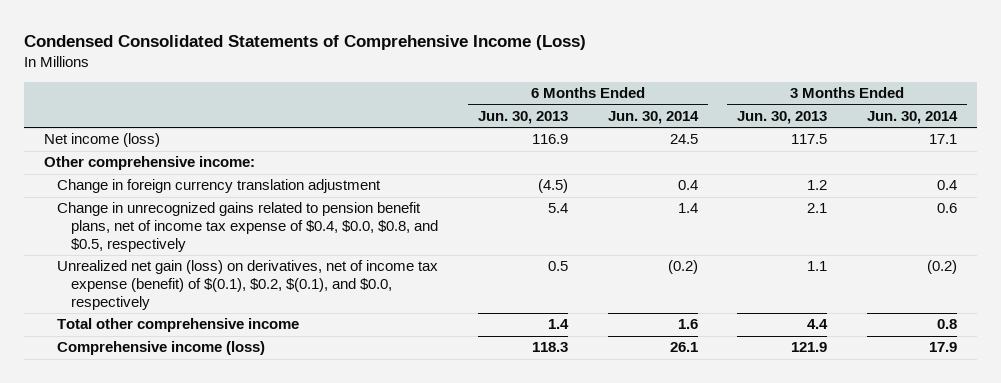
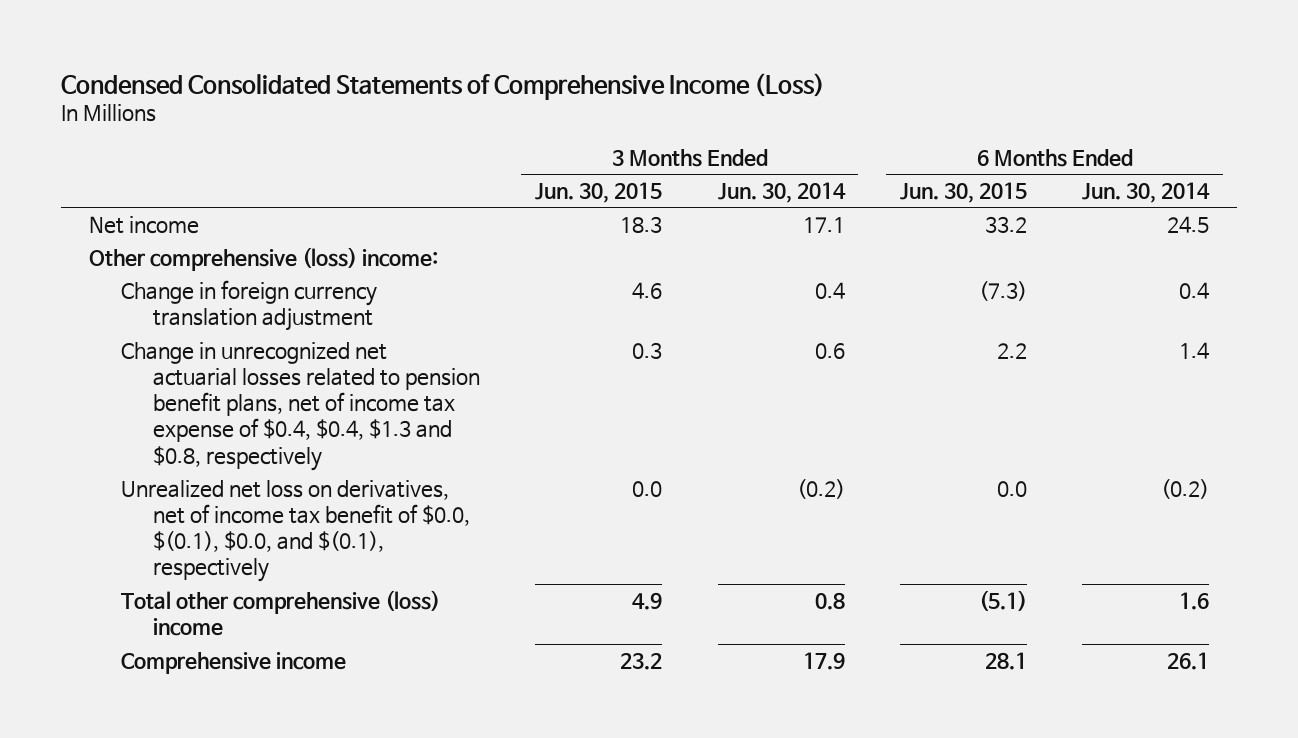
[477,110,568,124] Jun. 30, 2013 -> none
[737,110,828,124] Jun. 30, 2013 -> none
none -> [535,182,663,204] Jun. 30, 2015
none -> [899,182,1027,204] Jun. 30, 2015
[43,133,160,148] Net income (loss) -> [88,216,199,235] Net income
[43,156,255,171] Other comprehensive income: -> [88,247,438,272] Other comprehensive (loss) income:
[57,202,439,253] Change in unrecognized gains related to pension benefit plans, net of income tax expense of $0.4, $0.0, $0.8, and $0.5, respectively -> [120,342,481,471] Change in unrecognized net actuarial losses related to pension benefit plans, net of income tax expense of $0.4, $0.4, $1.3 and $0.8, respectively
[57,260,439,311] Unrealized net gain (loss) on derivatives, net of income tax expense (benefit) of $(0.1), $0.2, $(0.1), and $0.0, respectively -> [120,480,471,583] Unrealized net loss on derivatives, net of income tax benefit of $0.0, $(0.1), $0.0, and $(0.1), respectively
[57,318,300,333] Total other comprehensive income -> [120,590,440,637] Total other comprehensive (loss) income
[57,341,266,356] Comprehensive income (loss) -> [120,652,346,675] Comprehensive income

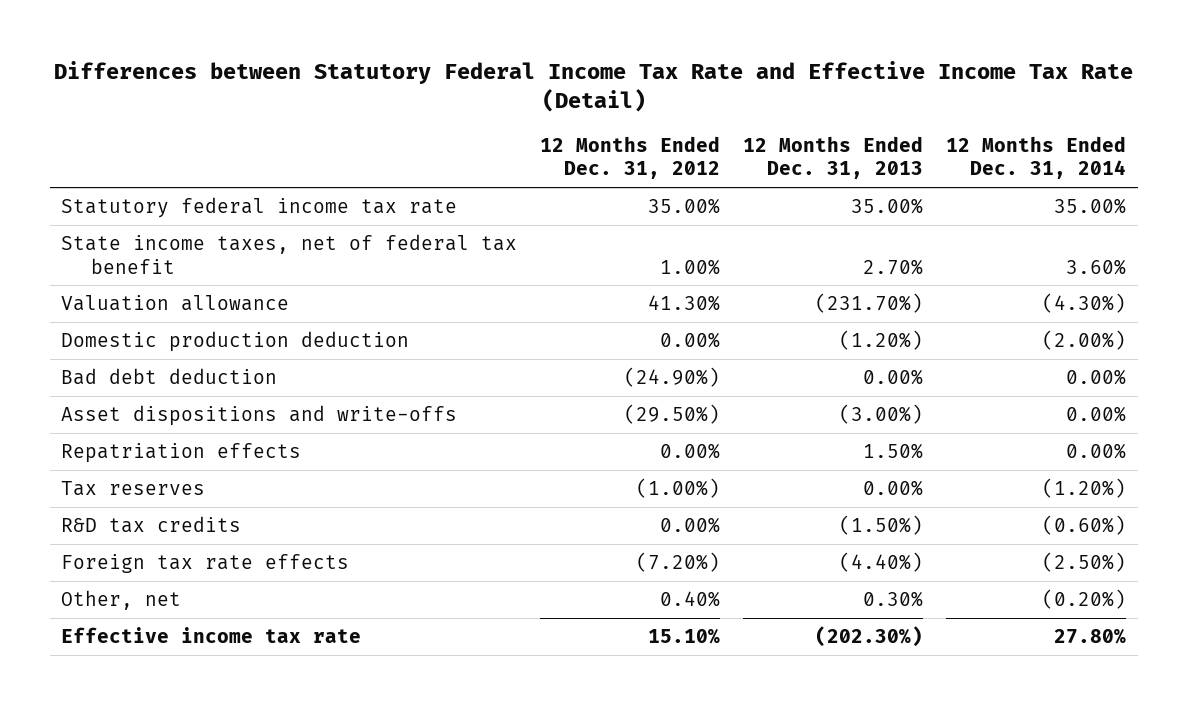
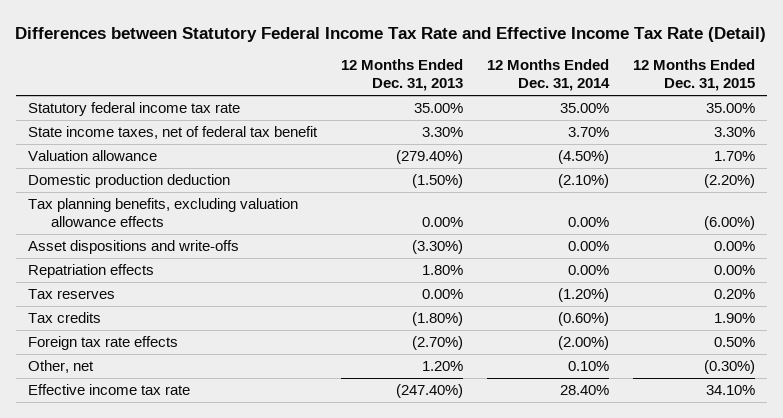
[540,136,721,180] 12 Months Ended Dec. 31, 2012 -> none
none -> [632,59,755,92] 12 Months Ended Dec. 31, 2015
[61,368,278,386] Bad debt deduction -> none
[863,258,924,275] 2.70% -> [421,126,463,137] 3.30%
[1066,258,1127,275] 3.60% -> [567,126,609,137] 3.70%
[815,293,924,314] (231.70%) -> [395,149,463,164] (279.40%)
[1042,293,1127,314] (4.30%) -> [557,149,609,164] (4.50%)
[839,330,924,351] (1.20%) -> [411,173,463,188] (1.50%)
[1042,330,1127,351] (2.00%) -> [557,173,609,188] (2.10%)
none -> [27,197,298,227] Tax planning benefits, excluding valuation allowance effects
[839,404,924,425] (3.00%) -> [411,239,463,254] (3.30%)
[863,443,924,460] 1.50% -> [421,264,463,275] 1.80%
[61,516,242,534] R&D tax credits -> [27,311,101,323] Tax credits
[839,515,924,536] (1.50%) -> [411,311,463,326] (1.80%)
[839,552,924,573] (4.40%) -> [411,335,463,350] (2.70%)
[1042,552,1127,573] (2.50%) -> [557,335,609,350] (2.00%)
[863,591,924,608] 0.30% -> [421,360,463,371] 1.20%
[1042,589,1127,610] (0.20%) -> [567,360,609,371] 0.10%
[815,626,924,648] (202.30%) -> [395,383,463,398] (247.40%)
[1054,629,1127,645] 27.80% -> [559,384,609,395] 28.40%

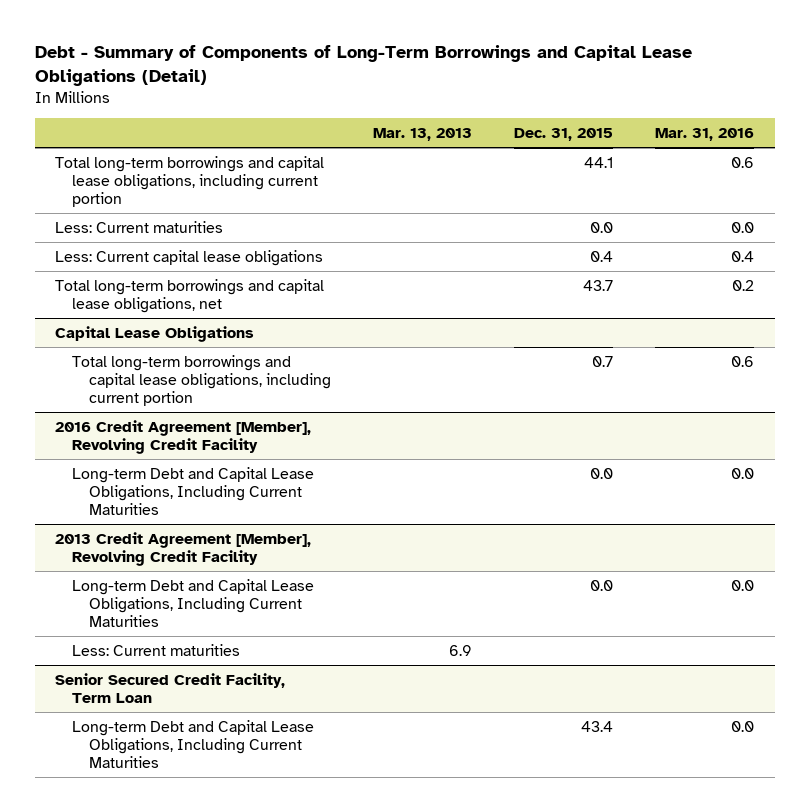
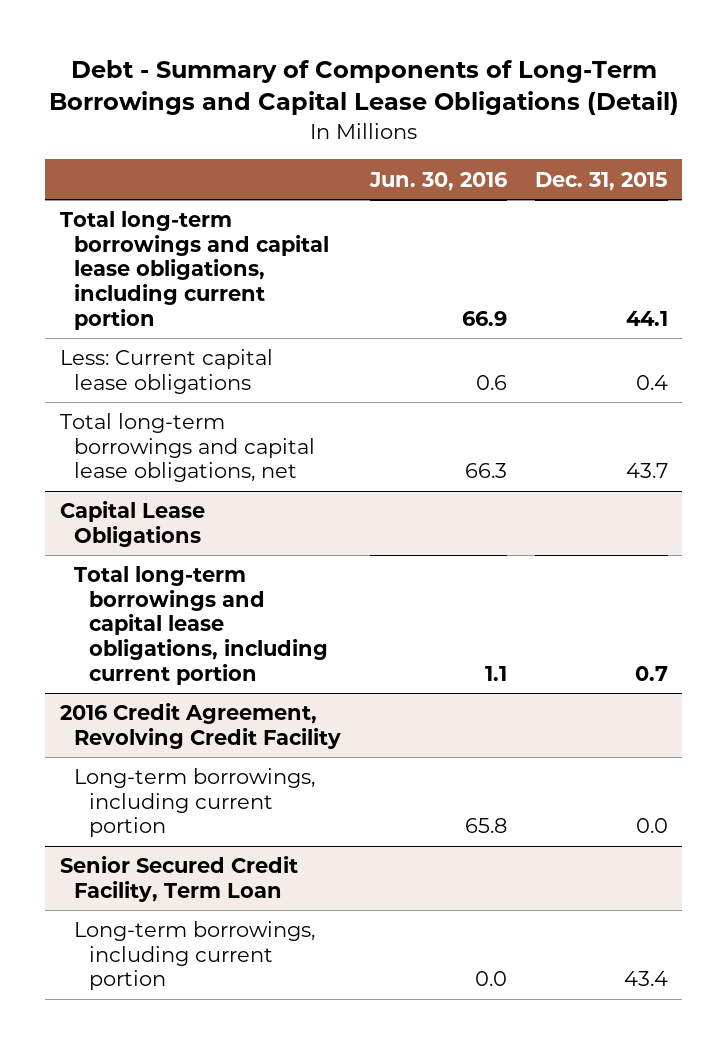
[373,127,473,141] Mar. 13, 2013 -> none
[654,127,754,141] Mar. 31, 2016 -> none
none -> [368,171,507,191] Jun. 30, 2016
[55,220,224,233] Less: Current maturities -> none
[55,531,312,566] 2013 Credit Agreement [Member], Revolving Credit Facility -> none
[72,578,315,627] Long-term Debt and Capital Lease Obligations, Including Current Maturities -> none
[72,643,241,656] Less: Current maturities -> none
[55,419,312,454] 2016 Credit Agreement [Member], Revolving Credit Facility -> [59,703,342,749] 2016 Credit Agreement, Revolving Credit Facility
[72,466,315,515] Long-term Debt and Capital Lease Obligations, Including Current Maturities -> [74,768,316,838] Long-term borrowings, including current portion
[72,719,315,768] Long-term Debt and Capital Lease Obligations, Including Current Maturities -> [74,921,316,991] Long-term borrowings, including current portion

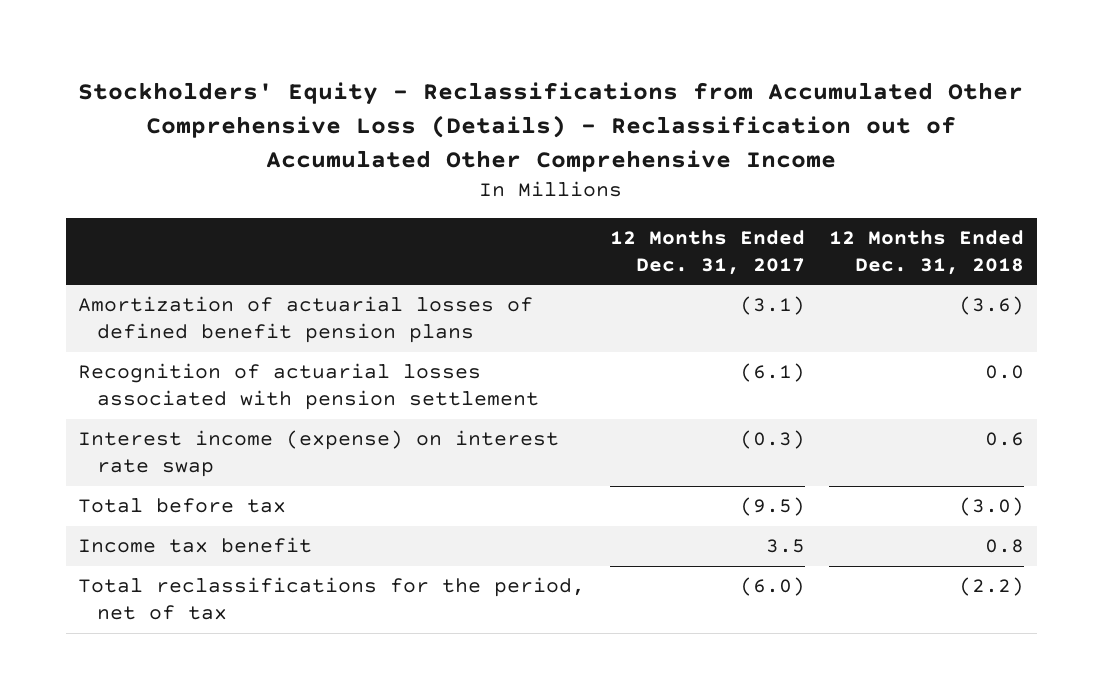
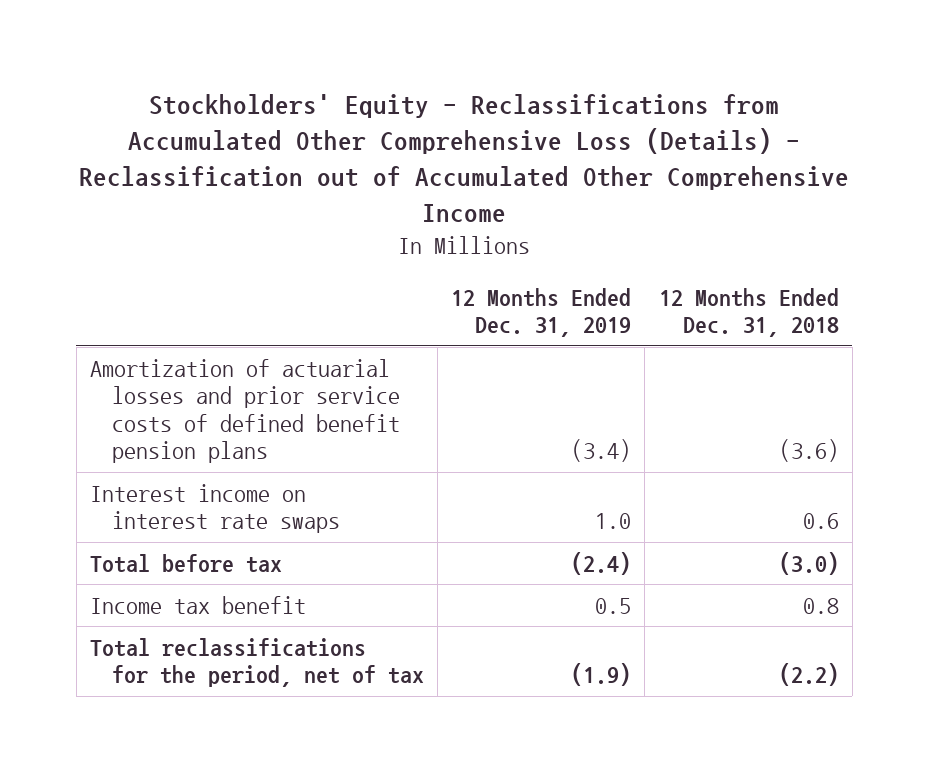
[609,230,805,275] 12 Months Ended Dec. 31, 2017 -> none
none -> [451,287,632,338] 12 Months Ended Dec. 31, 2019
[77,363,539,411] Recognition of actuarial losses associated with pension settlement -> none
[77,296,533,344] Amortization of actuarial losses of defined benefit pension plans -> [90,358,401,464] Amortization of actuarial losses and prior service costs of defined benefit pension plans
[77,430,559,478] Interest income (expense) on interest rate swap -> [90,483,341,534] Interest income on interest rate swaps

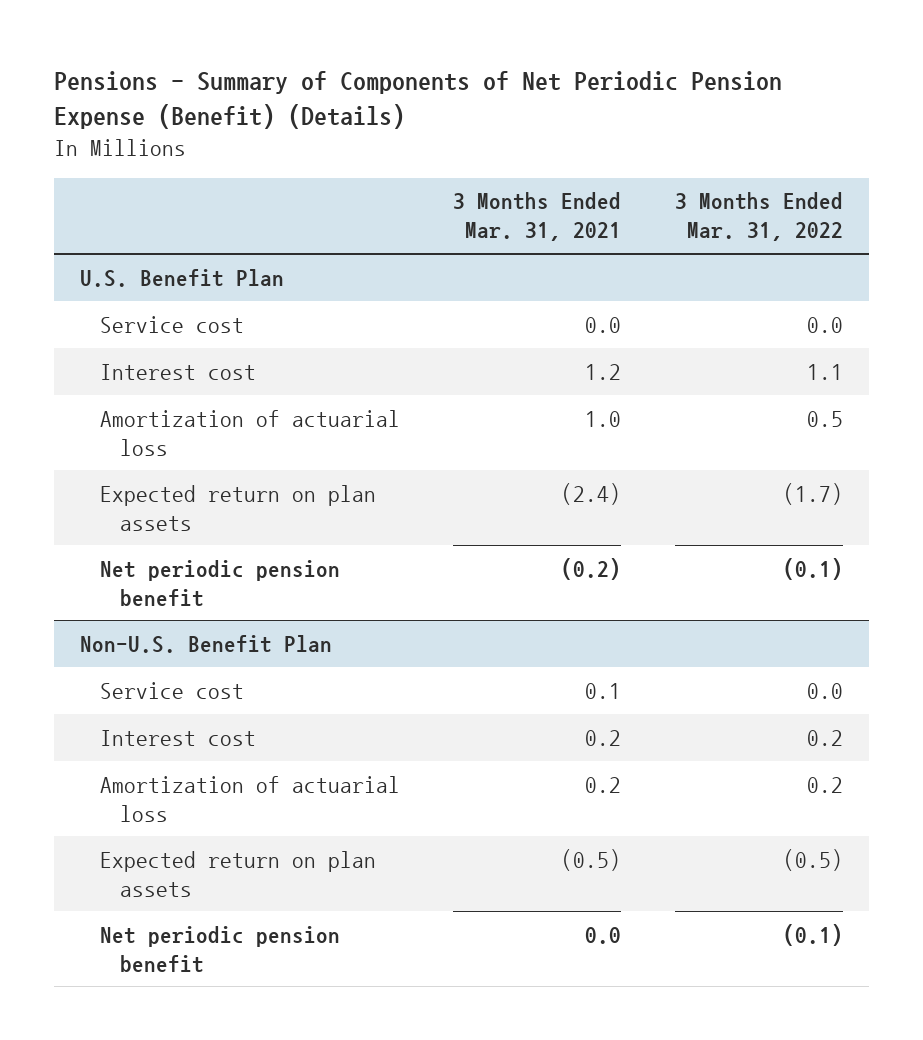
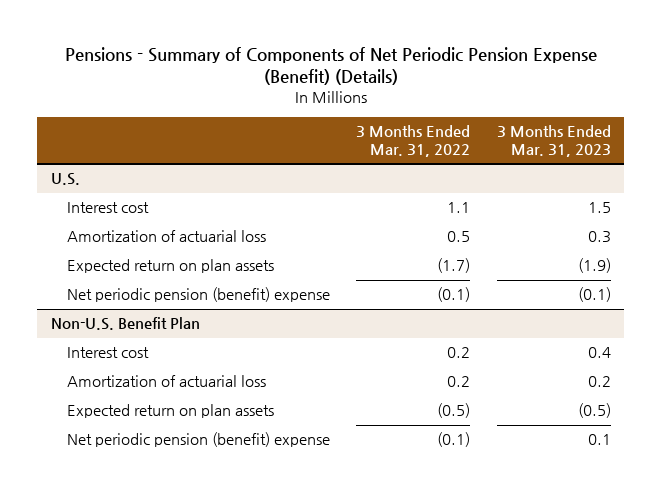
[453,192,622,242] 3 Months Ended Mar. 31, 2021 -> none
none -> [496,125,611,157] 3 Months Ended Mar. 31, 2023
[100,315,245,333] Service cost -> none
[80,268,285,287] U.S. Benefit Plan -> [50,173,80,186] U.S.
[100,559,341,607] Net periodic pension benefit -> [66,287,330,303] Net periodic pension (benefit) expense
[100,681,245,699] Service cost -> none
[100,925,341,973] Net periodic pension benefit -> [66,432,330,448] Net periodic pension (benefit) expense

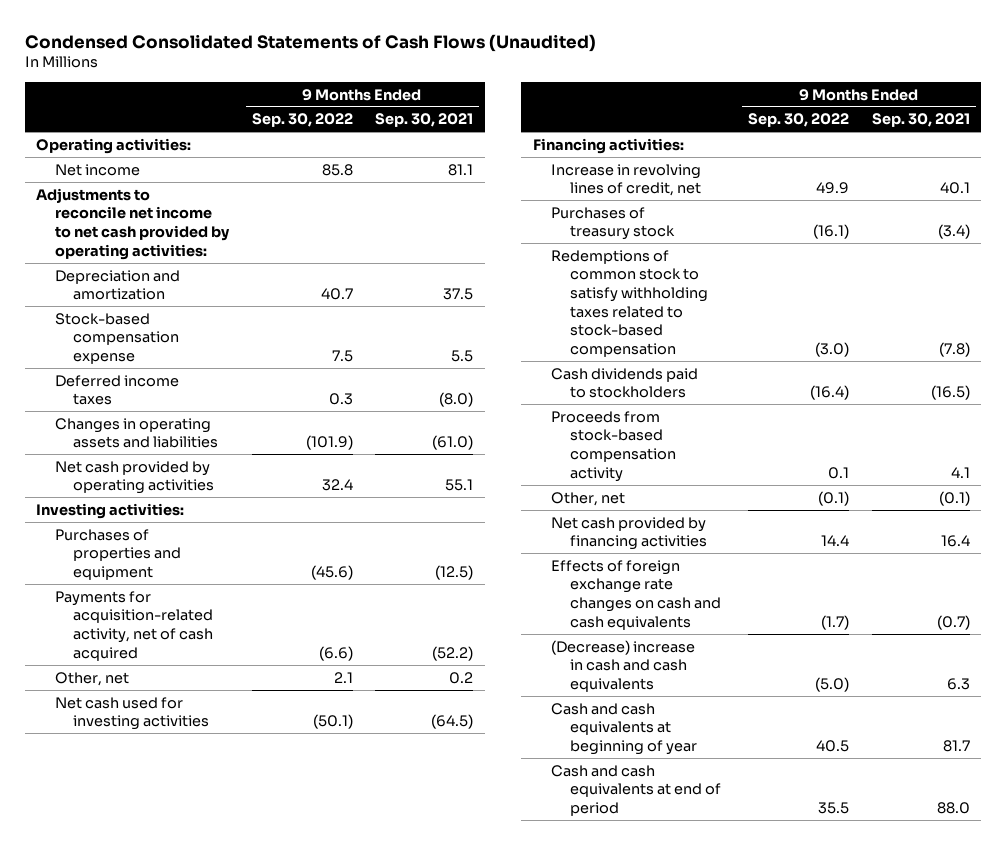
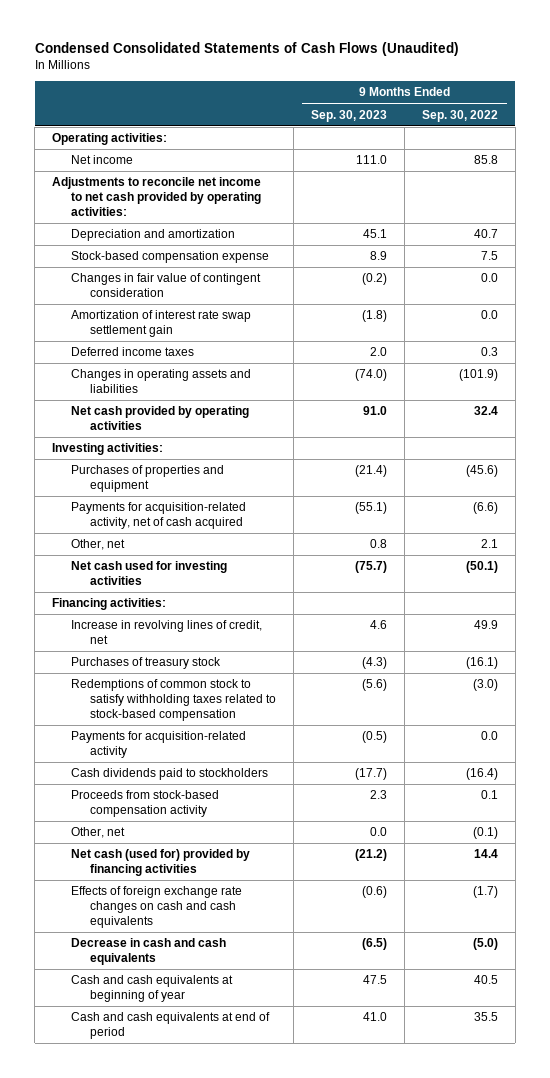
[375,113,474,128] Sep. 30, 2021 -> none
none -> [311,109,388,122] Sep. 30, 2023
none -> [71,273,262,297] Changes in fair value of contingent consideration
none -> [71,310,252,337] Amortization of interest rate swap settlement gain
none -> [71,731,247,758] Payments for acquisition-related activity
[551,516,707,551] Net cash provided by financing activities -> [71,849,251,876] Net cash (used for) provided by financing activities
[551,639,696,692] (Decrease) increase in cash and cash equivalents -> [71,938,227,965] Decrease in cash and cash equivalents

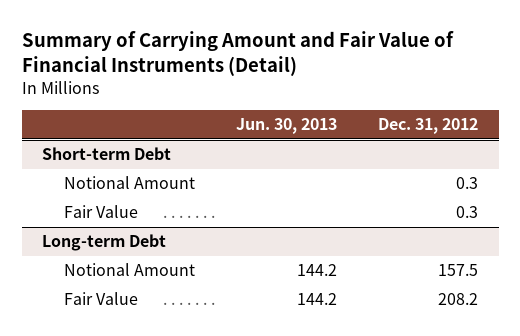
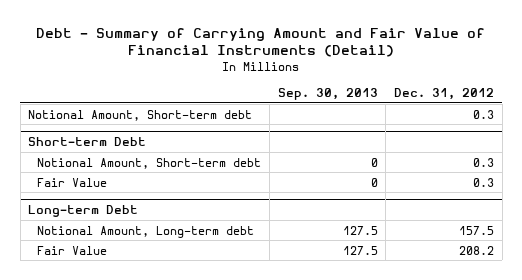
[21,30,454,76] Summary of Carrying Amount and Fair Value of Financial Instruments (Detail) -> [36,27,486,58] Debt - Summary of Carrying Amount and Fair Value of Financial Instruments (Detail)
[235,118,337,135] Jun. 30, 2013 -> none
none -> [277,87,378,100] Sep. 30, 2013
none -> [28,109,253,121] Notional Amount, Short-term debt
[63,176,195,190] Notional Amount -> none
none -> [37,157,262,169] Notional Amount, Short-term debt
[63,263,195,277] Notional Amount -> [37,225,255,238] Notional Amount, Long-term debt

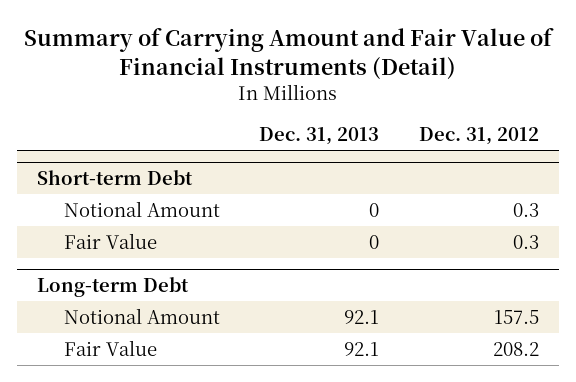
[36,27,486,58] Debt - Summary of Carrying Amount and Fair Value of Financial Instruments (Detail) -> [23,27,554,80] Summary of Carrying Amount and Fair Value of Financial Instruments (Detail)
[277,87,378,100] Sep. 30, 2013 -> none
none -> [259,127,380,146] Dec. 31, 2013
[28,109,253,121] Notional Amount, Short-term debt -> none
[37,157,262,169] Notional Amount, Short-term debt -> none
none -> [63,200,220,217] Notional Amount
[37,225,255,238] Notional Amount, Long-term debt -> [63,307,220,324] Notional Amount

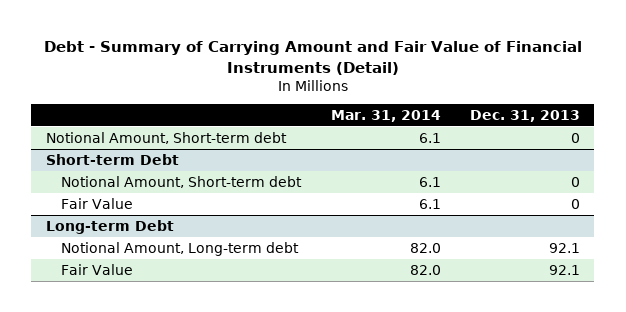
[23,27,554,80] Summary of Carrying Amount and Fair Value of Financial Instruments (Detail) -> [43,41,582,75] Debt - Summary of Carrying Amount and Fair Value of Financial Instruments (Detail)
[418,127,539,146] Dec. 31, 2012 -> none
none -> [330,109,441,122] Mar. 31, 2014
none -> [46,131,288,144] Notional Amount, Short-term debt
[63,200,220,217] Notional Amount -> none
none -> [61,175,303,188] Notional Amount, Short-term debt
[63,307,220,324] Notional Amount -> [61,241,300,256] Notional Amount, Long-term debt

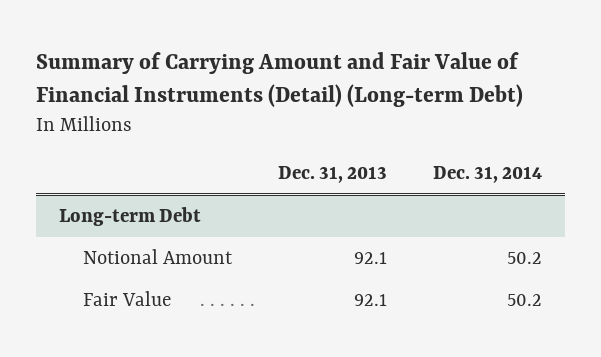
[43,41,582,75] Debt - Summary of Carrying Amount and Fair Value of Financial Instruments (Detail) -> [35,51,523,107] Summary of Carrying Amount and Fair Value of Financial Instruments (Detail) (Long-term Debt)
[330,109,441,122] Mar. 31, 2014 -> none
none -> [433,166,543,184] Dec. 31, 2014
[46,131,288,144] Notional Amount, Short-term debt -> none
[46,153,180,165] Short-term Debt -> none
[61,175,303,188] Notional Amount, Short-term debt -> none
[61,197,134,209] Fair Value -> none
[61,241,300,256] Notional Amount, Long-term debt -> [83,248,234,264] Notional Amount

